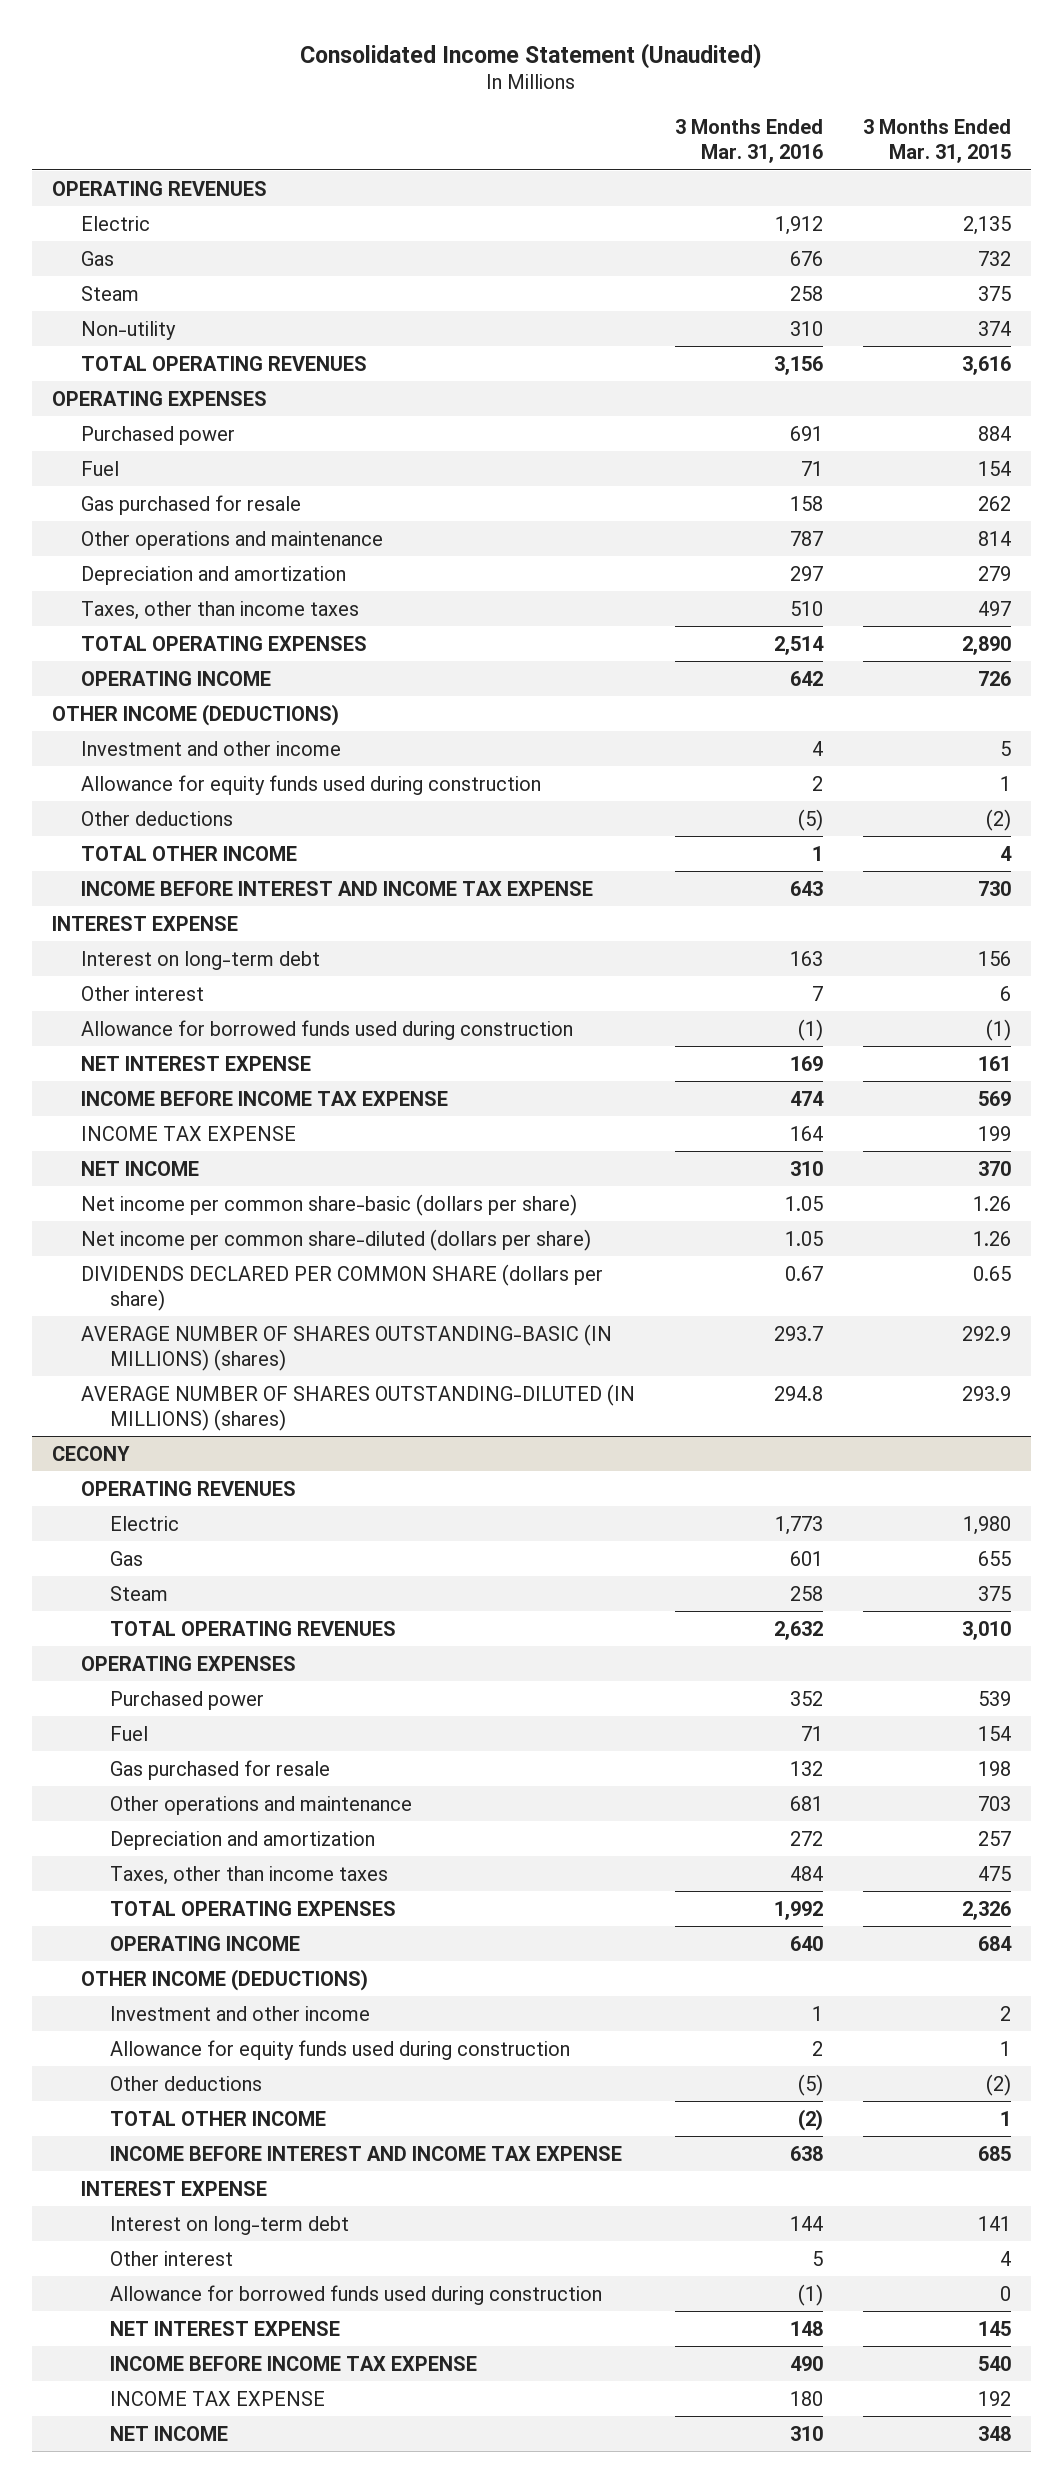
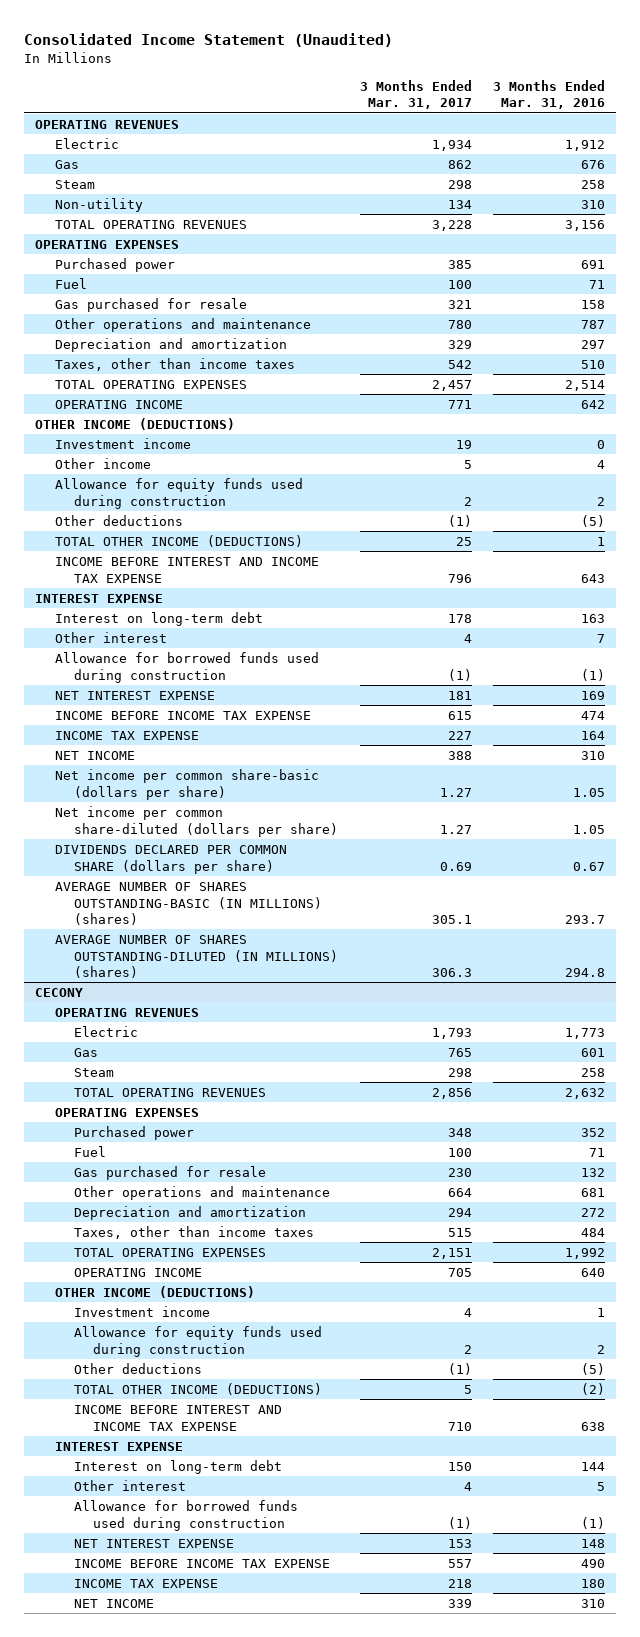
[863,118,1012,164] 3 Months Ended Mar. 31, 2015 -> none
none -> [359,79,472,110] 3 Months Ended Mar. 31, 2017
[81,740,342,756] Investment and other income -> [54,437,191,449] Investment income
[812,740,824,756] 4 -> [597,439,606,449] 0
none -> [54,457,151,469] Other income
[81,845,298,861] TOTAL OTHER INCOME -> [54,534,303,547] TOTAL OTHER INCOME (DEDUCTIONS)
[110,2005,371,2021] Investment and other income -> [74,1305,211,1317] Investment income
[110,2110,327,2126] TOTAL OTHER INCOME -> [74,1382,323,1395] TOTAL OTHER INCOME (DEDUCTIONS)

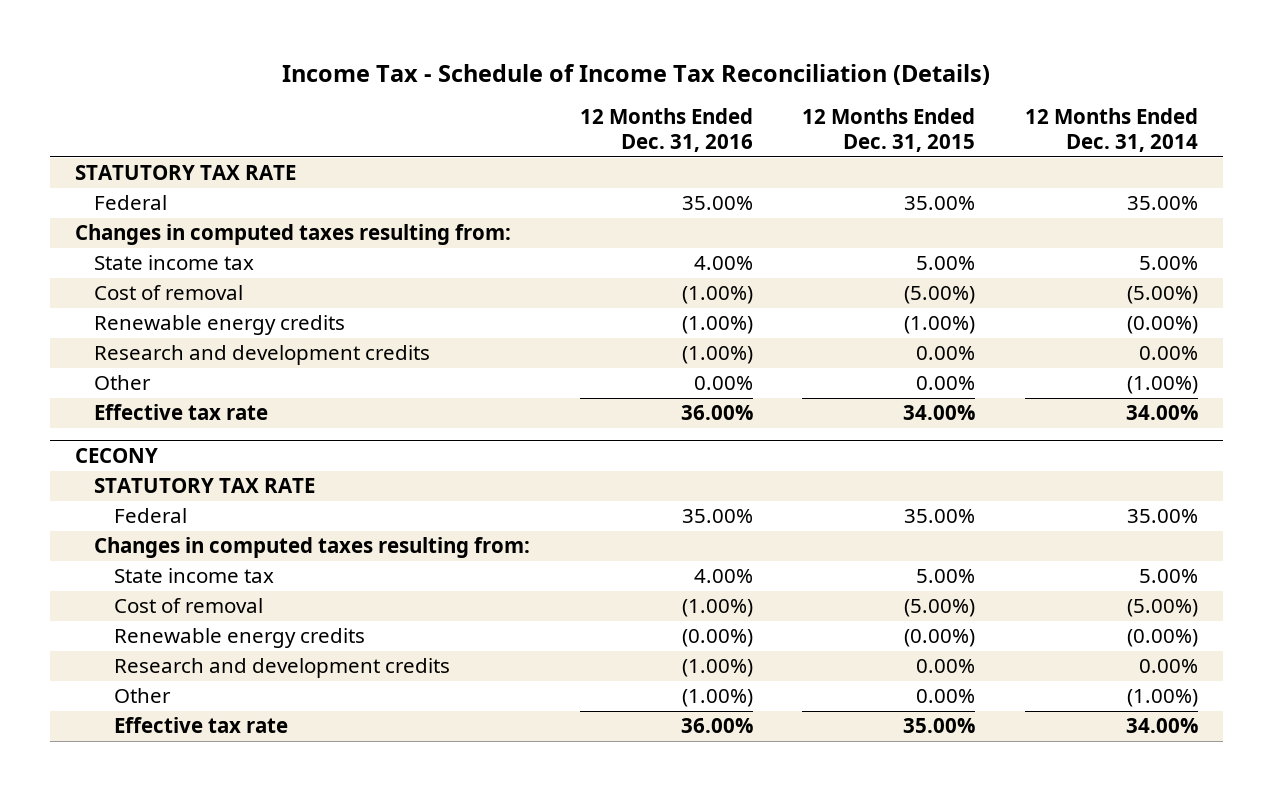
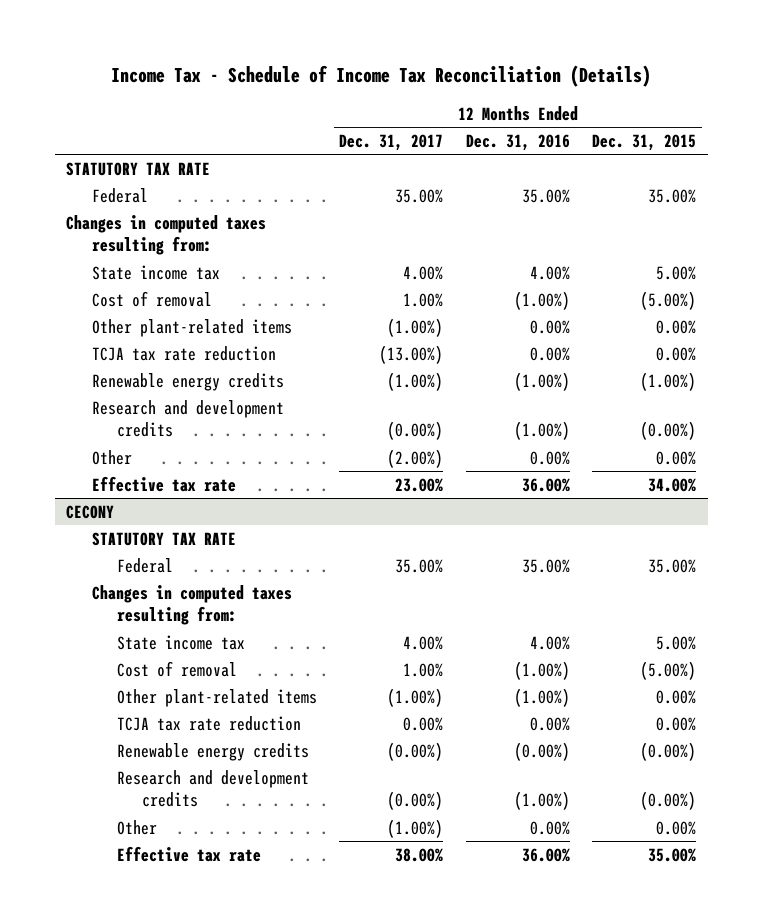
[1024,108,1198,153] 12 Months Ended Dec. 31, 2014 -> none
none -> [339,133,444,151] Dec. 31, 2017
none -> [91,318,292,337] Other plant-related items
none -> [91,345,276,361] TCJA tax rate reduction
[916,346,976,361] 0.00% -> [640,421,697,441] (0.00%)
none -> [116,688,317,707] Other plant-related items
none -> [116,715,301,731] TCJA tax rate reduction
[916,659,976,674] 0.00% -> [640,791,697,811] (0.00%)
[681,689,753,708] (1.00%) -> [529,820,570,835] 0.00%

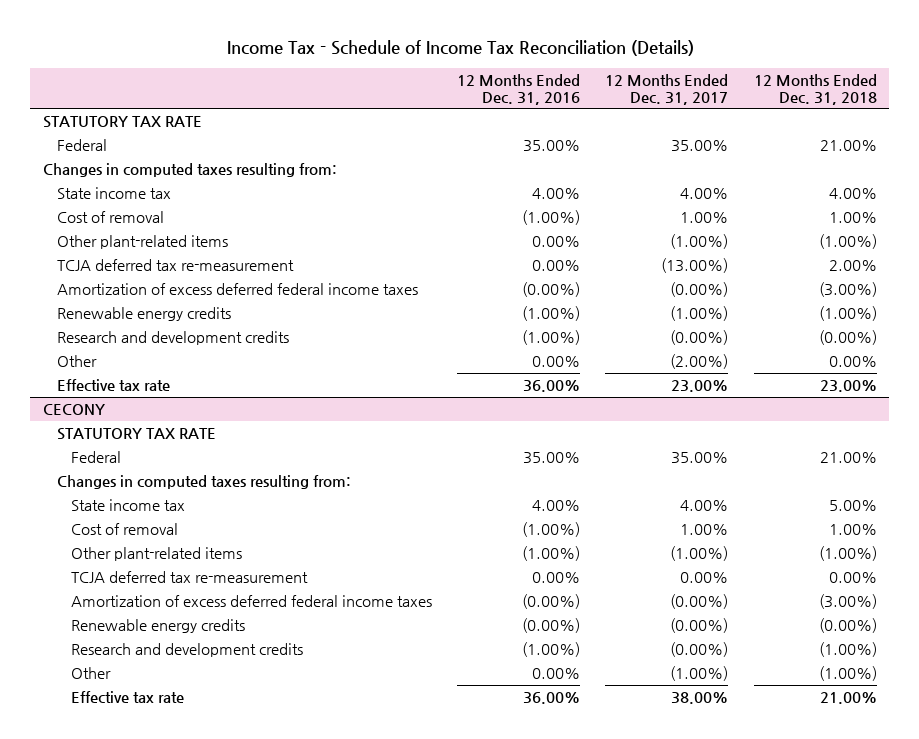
[592,133,697,151] Dec. 31, 2015 -> none
none -> [753,73,877,105] 12 Months Ended Dec. 31, 2018
[91,345,276,361] TCJA tax rate reduction -> [56,258,294,271] TCJA deferred tax re-measurement
none -> [56,282,418,295] Amortization of excess deferred federal income taxes
[116,715,301,731] TCJA tax rate reduction -> [70,570,308,583] TCJA deferred tax re-measurement
none -> [70,594,432,607] Amortization of excess deferred federal income taxes

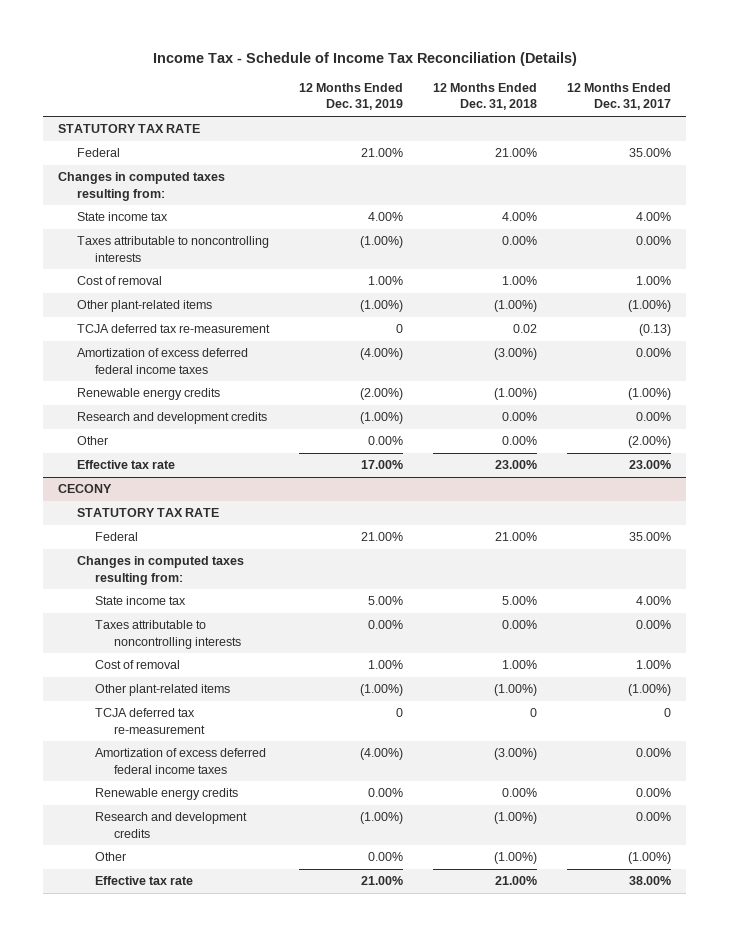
[457,73,581,105] 12 Months Ended Dec. 31, 2016 -> none
none -> [298,83,403,111] 12 Months Ended Dec. 31, 2019
none -> [76,236,269,262] Taxes attributable to noncontrolling interests
[661,257,729,273] (13.00%) -> [639,324,672,337] (0.13)
[828,259,877,271] 2.00% -> [513,324,538,334] 0.02
[670,281,729,297] (0.00%) -> [636,348,672,358] 0.00%
[670,329,729,345] (0.00%) -> [636,412,672,422] 0.00%
[818,329,877,345] (0.00%) -> [502,412,538,422] 0.00%
none -> [95,620,241,649] Taxes attributable to noncontrolling interests
[680,571,729,583] 0.00% -> [664,708,672,718] 0
[828,571,877,583] 0.00% -> [530,708,538,718] 0
[670,593,729,609] (0.00%) -> [636,748,672,758] 0.00%
[670,617,729,633] (0.00%) -> [636,788,672,798] 0.00%
[818,617,877,633] (0.00%) -> [502,788,538,798] 0.00%
[670,641,729,657] (0.00%) -> [636,812,672,822] 0.00%

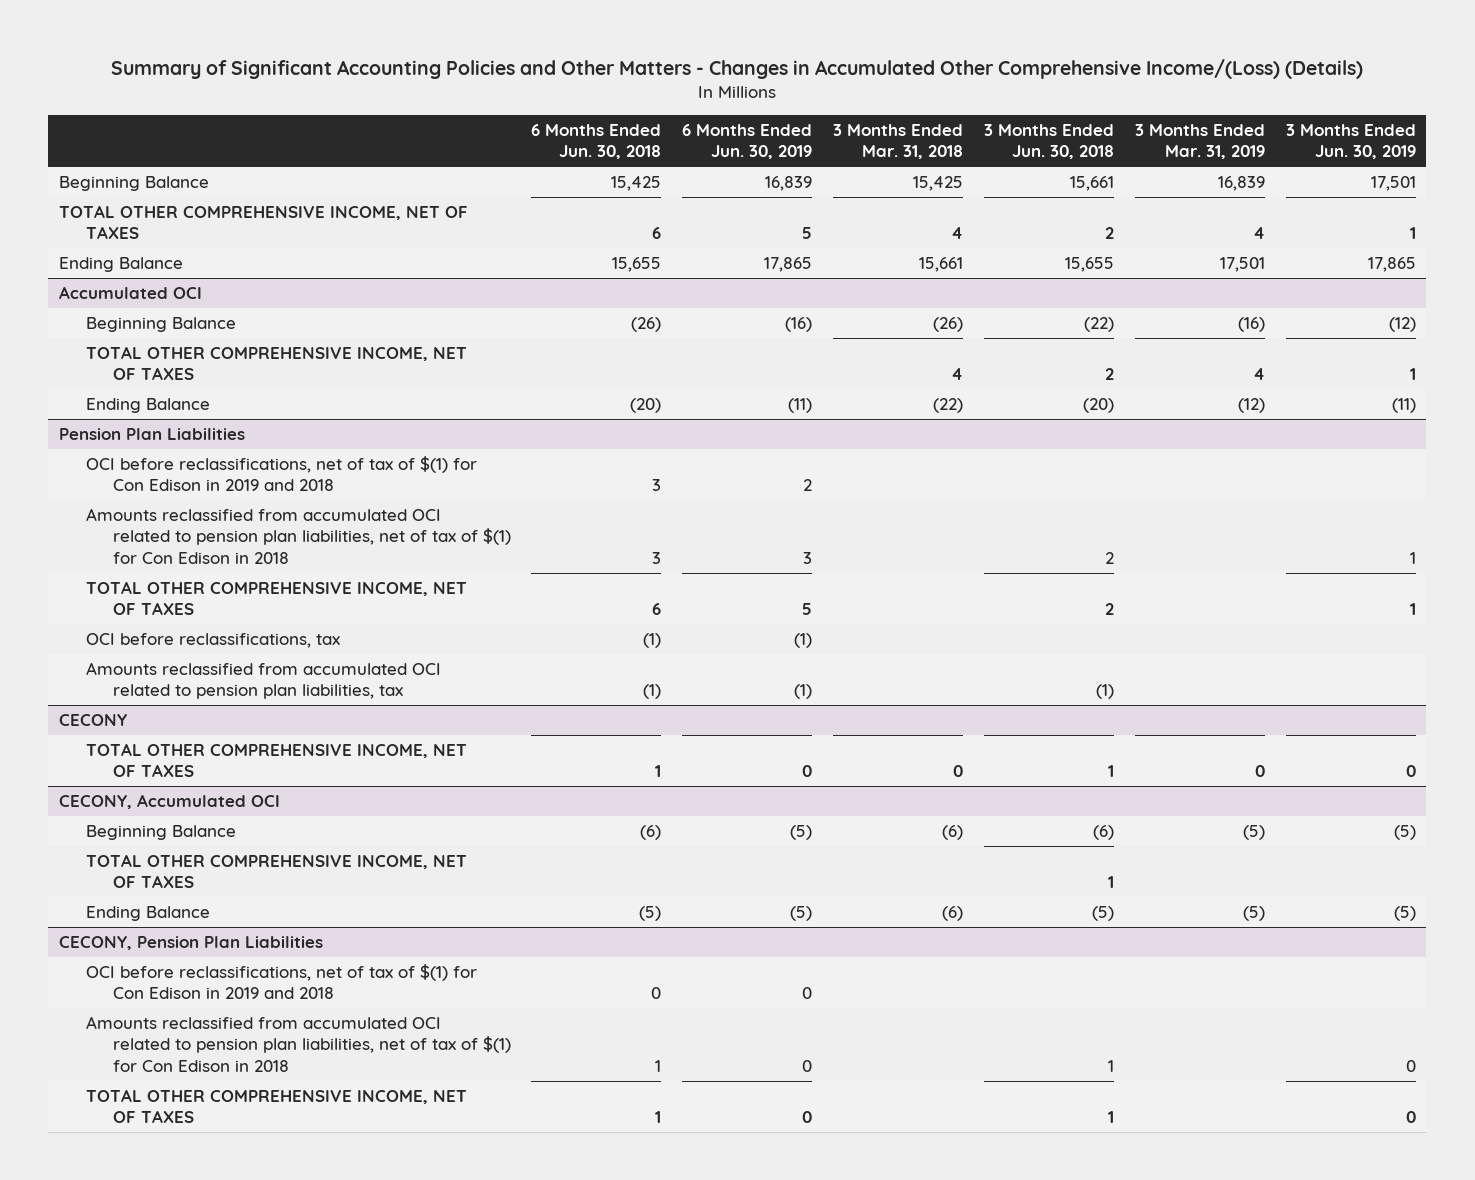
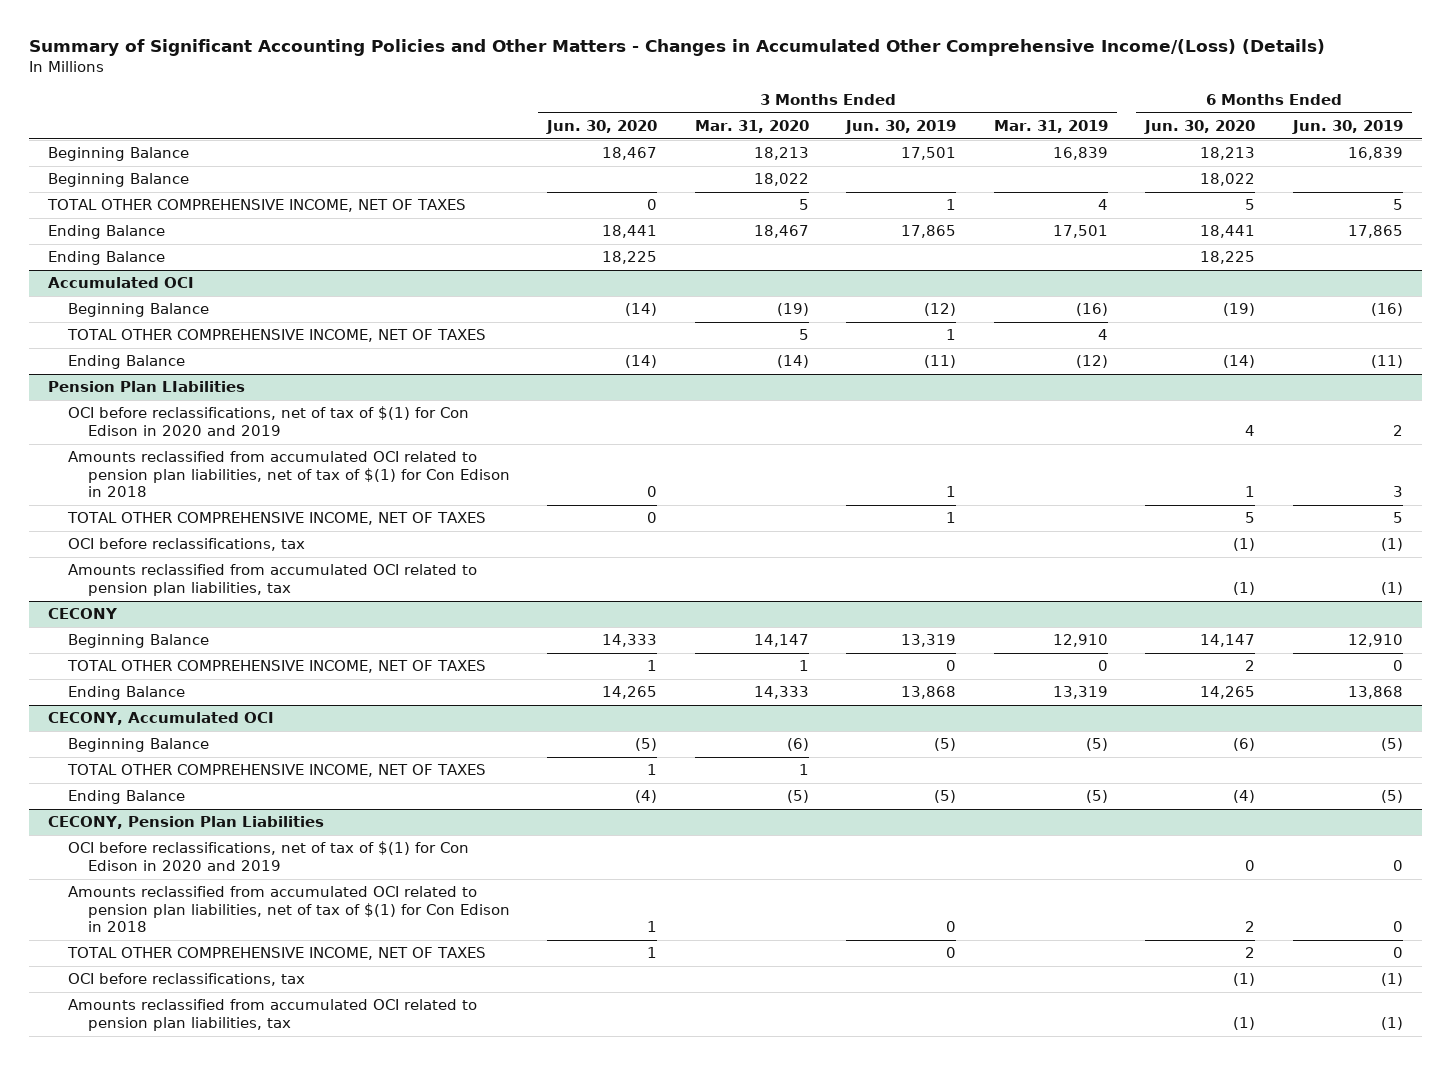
[531,123,662,160] 6 Months Ended Jun. 30, 2018 -> none
[833,123,964,160] 3 Months Ended Mar. 31, 2018 -> none
[984,123,1115,160] 3 Months Ended Jun. 30, 2018 -> none
none -> [546,119,658,134] Jun. 30, 2020
none -> [694,119,809,133] Mar. 31, 2020
none -> [1144,119,1256,134] Jun. 30, 2020
none -> [48,173,190,188] Beginning Balance
none -> [48,251,166,266] Ending Balance
[58,428,245,441] Pension Plan Liabilities -> [48,381,246,393] Pension Plan LIabilities
[85,456,477,492] OCI before reclassifications, net of tax of $(1) for Con Edison in 2019 and 2018 -> [67,406,469,436] OCI before reclassifications, net of tax of $(1) for Con Edison in 2020 and 2019
none -> [67,634,209,649] Beginning Balance
none -> [67,686,185,701] Ending Balance
[85,964,477,1000] OCI before reclassifications, net of tax of $(1) for Con Edison in 2019 and 2018 -> [67,841,469,871] OCI before reclassifications, net of tax of $(1) for Con Edison in 2020 and 2019
none -> [67,973,305,987] OCI before reclassifications, tax
none -> [67,999,477,1031] Amounts reclassified from accumulated OCI related to pension plan liabilities, tax

